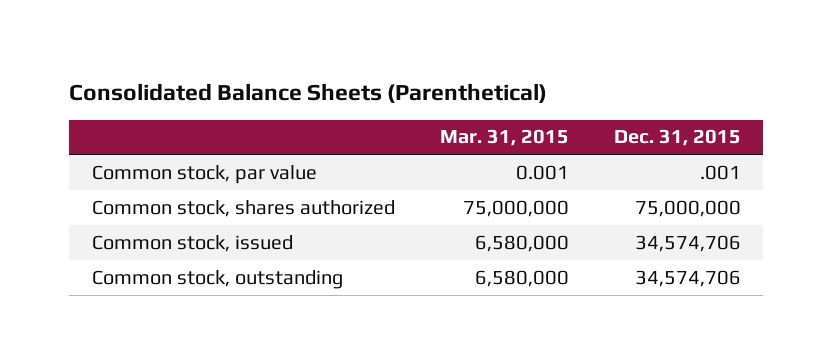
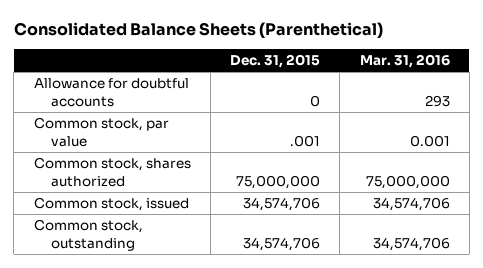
[439,129,569,147] Mar. 31, 2015 -> none
none -> [359,54,450,69] Mar. 31, 2016
none -> [33,78,189,107] Allowance for doubtful accounts

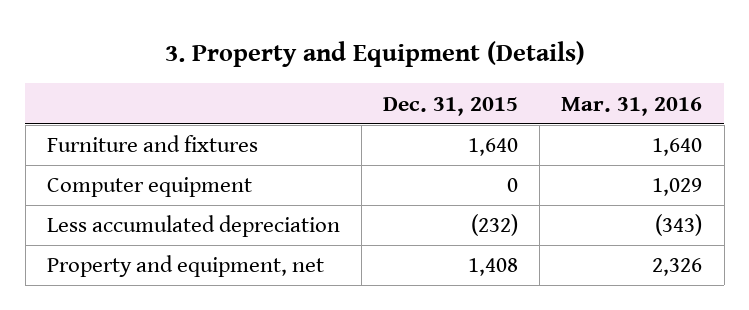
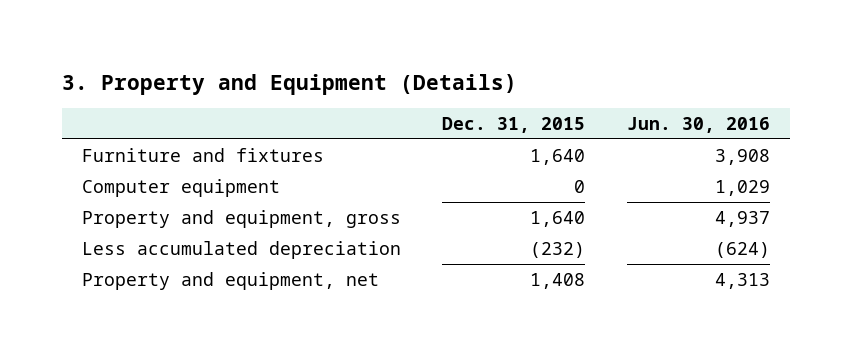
[561,96,703,116] Mar. 31, 2016 -> none
none -> [626,117,770,134] Jun. 30, 2016
none -> [82,209,402,228] Property and equipment, gross

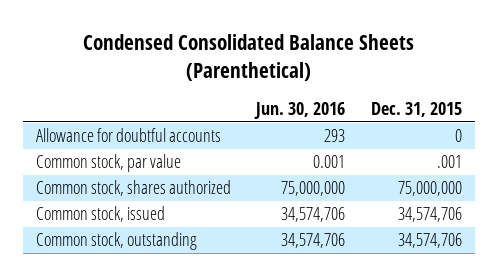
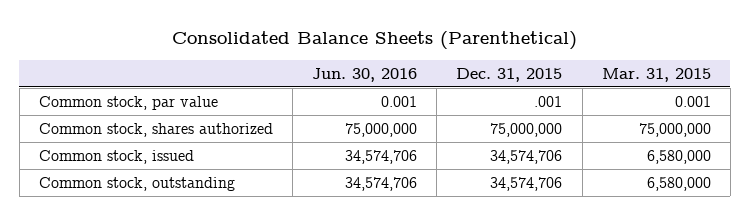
[82,34,414,81] Condensed Consolidated Balance Sheets (Parenthetical) -> [171,30,577,50] Consolidated Balance Sheets (Parenthetical)
none -> [601,67,711,82] Mar. 31, 2015
[35,128,221,143] Allowance for doubtful accounts -> none

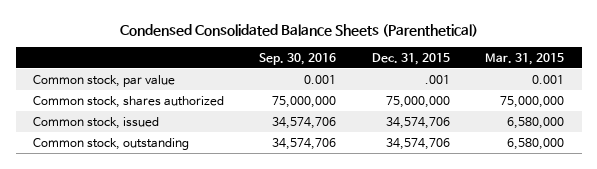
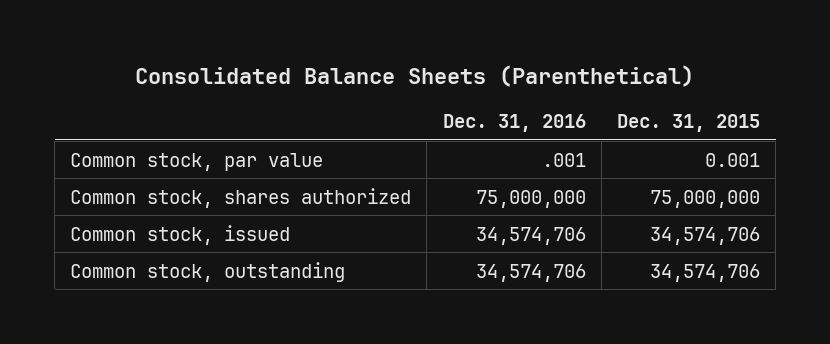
[119,23,478,37] Condensed Consolidated Balance Sheets (Parenthetical) -> [135,64,695,87] Consolidated Balance Sheets (Parenthetical)
[259,52,337,65] Sep. 30, 2016 -> none
[484,52,564,65] Mar. 31, 2015 -> none
none -> [442,113,586,132] Dec. 31, 2016
[424,74,450,84] .001 -> [704,152,760,167] 0.001

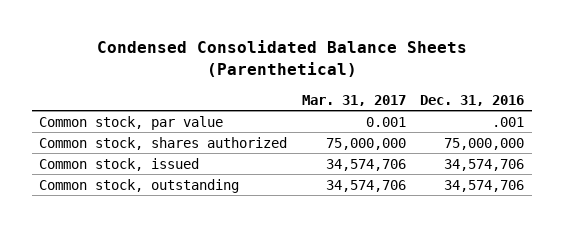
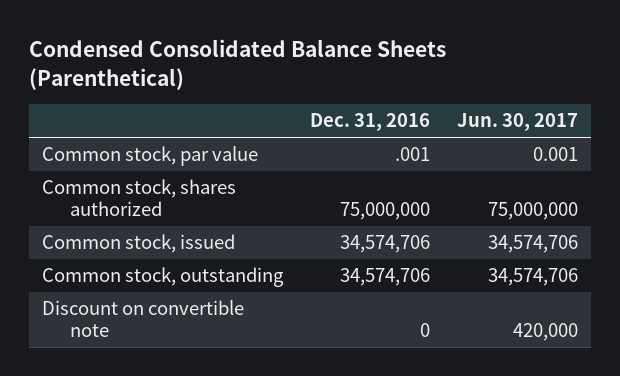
[301,94,406,106] Mar. 31, 2017 -> none
none -> [456,113,578,132] Jun. 30, 2017
none -> [42,300,245,337] Discount on convertible note

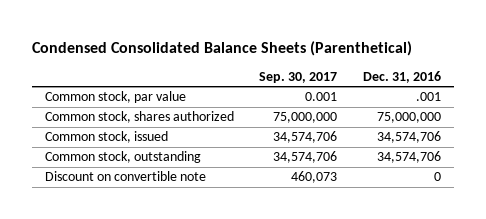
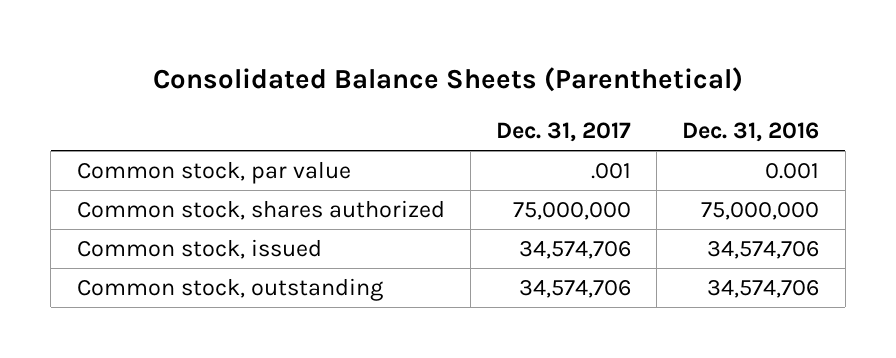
[32,41,413,57] Condensed Consolidated Balance Sheets (Parenthetical) -> [153,66,744,92] Consolidated Balance Sheets (Parenthetical)
[259,71,338,83] Sep. 30, 2017 -> none
none -> [496,122,632,143] Dec. 31, 2017
[415,92,441,102] .001 -> [765,162,820,179] 0.001
[45,171,207,182] Discount on convertible note -> none

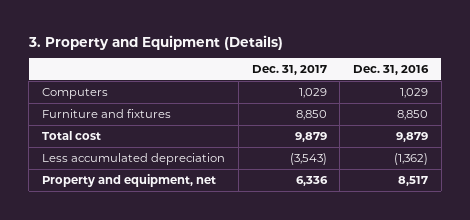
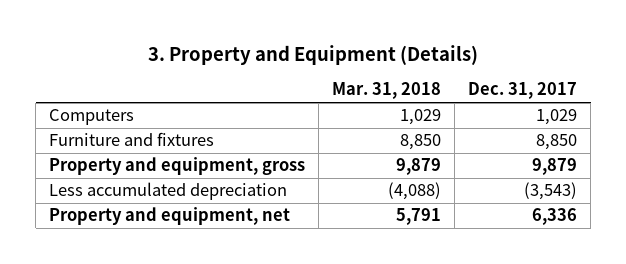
[353,65,430,76] Dec. 31, 2016 -> none
none -> [332,82,442,100] Mar. 31, 2018
[41,130,101,140] Total cost -> [49,157,306,176] Property and equipment, gross

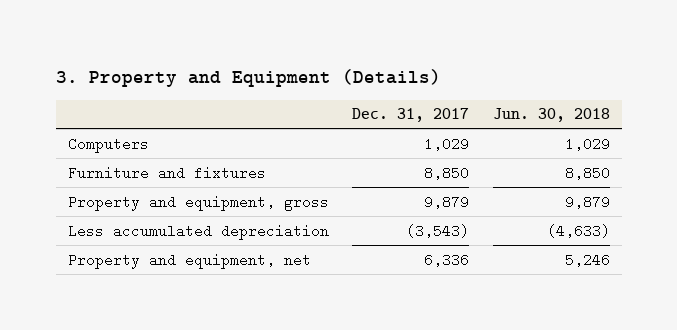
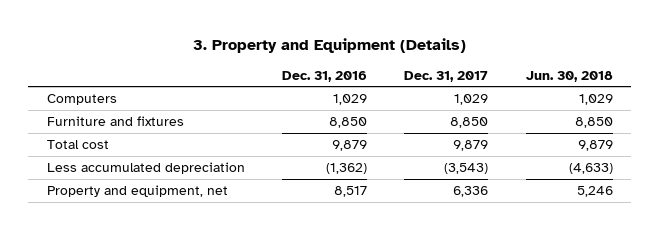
none -> [282,70,368,82] Dec. 31, 2016
[67,194,329,211] Property and equipment, gross -> [46,140,109,150] Total cost

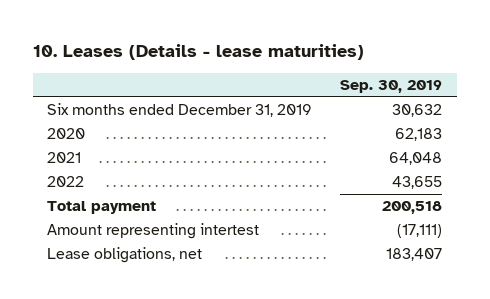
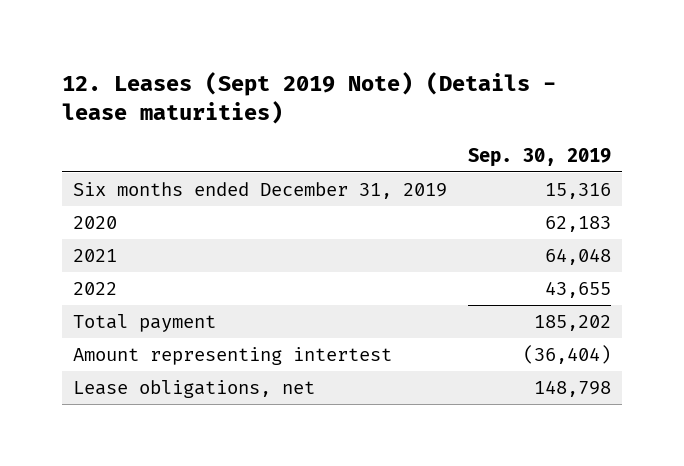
[33,44,365,61] 10. Leases (Details - lease maturities) -> [62,72,557,124] 12. Leases (Sept 2019 Note) (Details - lease maturities)
[392,104,443,118] 30,632 -> [545,183,612,200] 15,316
[382,201,443,215] 200,518 -> [534,315,612,332] 185,202
[397,224,443,239] (17,111) -> [523,345,612,365] (36,404)
[386,248,443,262] 183,407 -> [534,380,612,398] 148,798

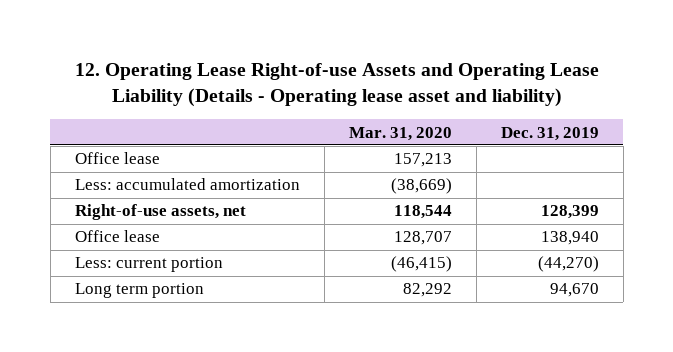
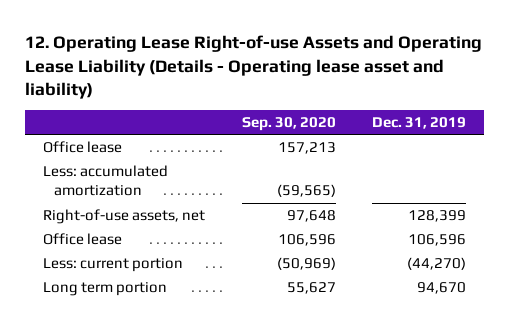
[348,126,452,141] Mar. 31, 2020 -> none
none -> [241,117,336,132] Sep. 30, 2020
[540,231,599,246] 138,940 -> [408,233,467,246] 106,596

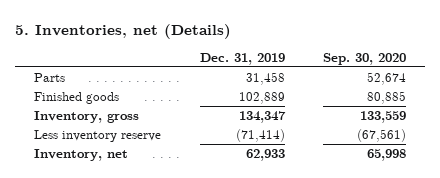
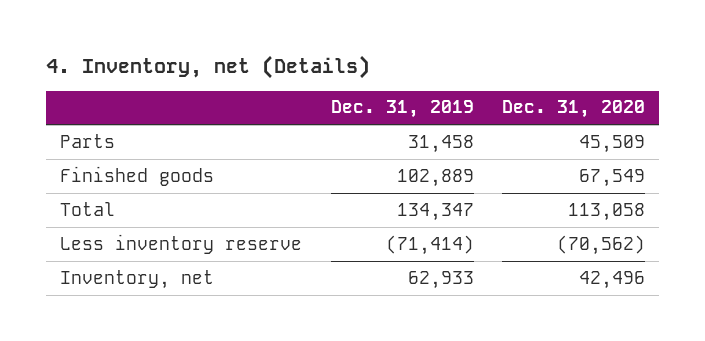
[14,23,231,39] 5. Inventories, net (Details) -> [46,55,371,80] 4. Inventory, net (Details)
[323,52,407,65] Sep. 30, 2020 -> none
none -> [501,100,645,119] Dec. 31, 2020
[33,110,139,123] Inventory, gross -> [60,201,116,216] Total

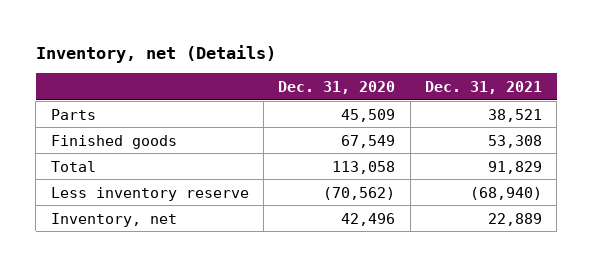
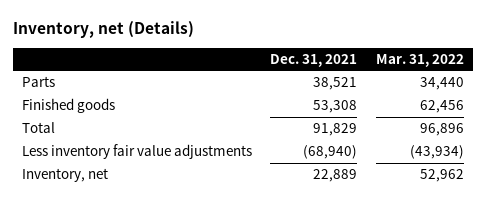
[278,80,396,94] Dec. 31, 2020 -> none
none -> [375,54,464,68] Mar. 31, 2022
[50,186,249,201] Less inventory reserve -> [22,144,253,160] Less inventory fair value adjustments

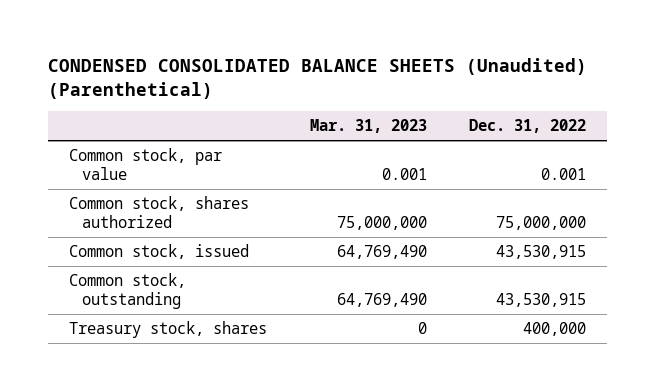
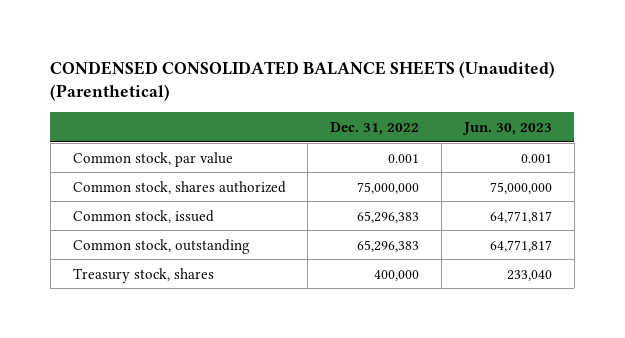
[309,119,427,134] Mar. 31, 2023 -> none
none -> [461,121,552,135] Jun. 30, 2023
[496,244,587,259] 43,530,915 -> [357,210,420,223] 65,296,383
[496,293,587,308] 43,530,915 -> [357,239,420,252] 65,296,383

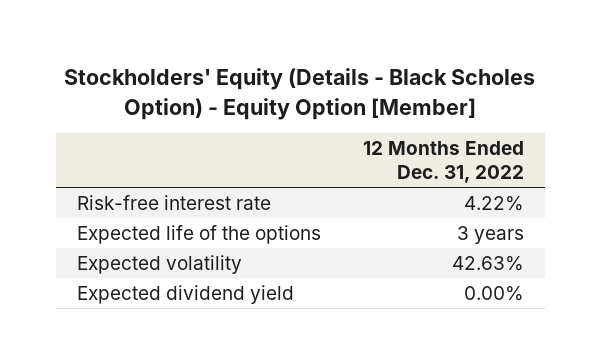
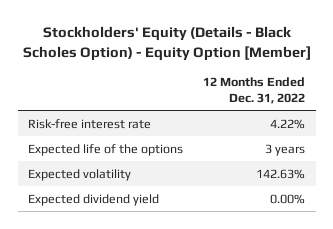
[451,255,524,271] 42.63% -> [256,168,306,179] 142.63%

